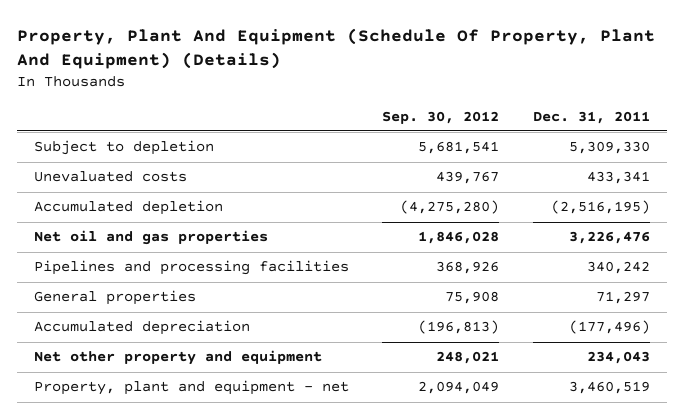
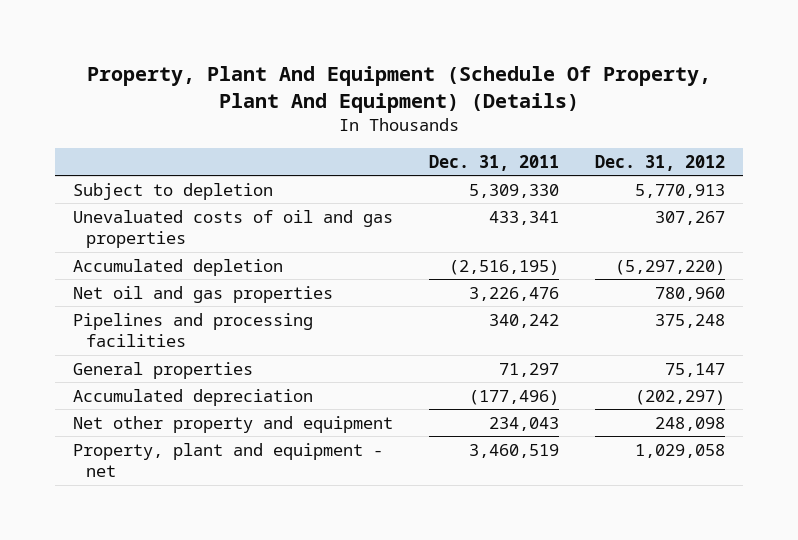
[382,110,500,124] Sep. 30, 2012 -> none
none -> [594,155,725,172] Dec. 31, 2012
[33,171,187,183] Unevaluated costs -> [72,209,393,249] Unevaluated costs of oil and gas properties

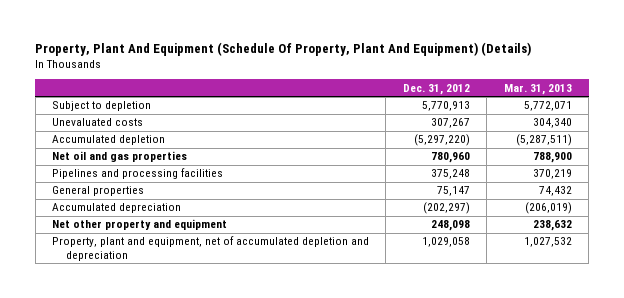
[428,155,559,172] Dec. 31, 2011 -> none
none -> [503,83,572,95] Mar. 31, 2013
[72,209,393,249] Unevaluated costs of oil and gas properties -> [52,118,144,127] Unevaluated costs
[72,442,383,478] Property, plant and equipment - net -> [52,236,370,261] Property, plant and equipment, net of accumulated depletion and depreciation

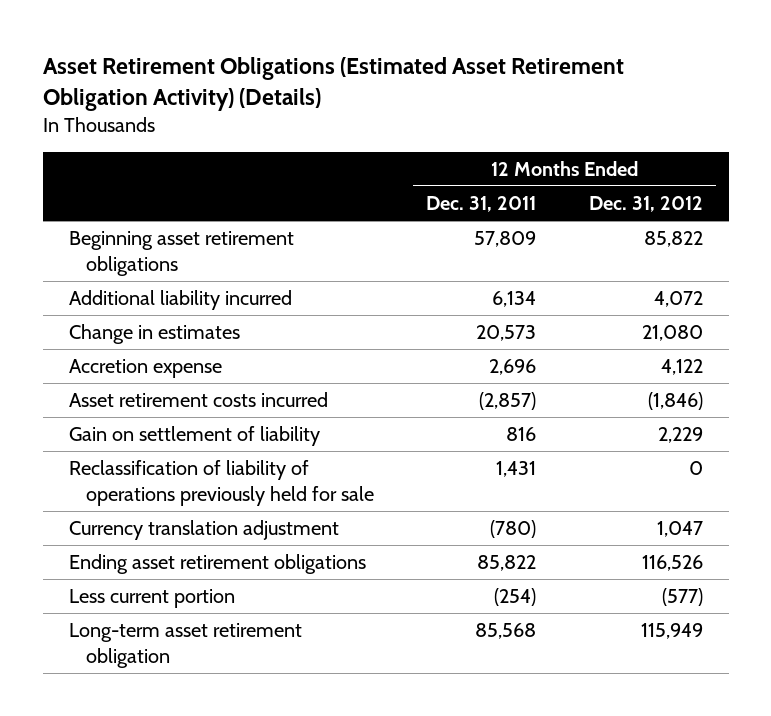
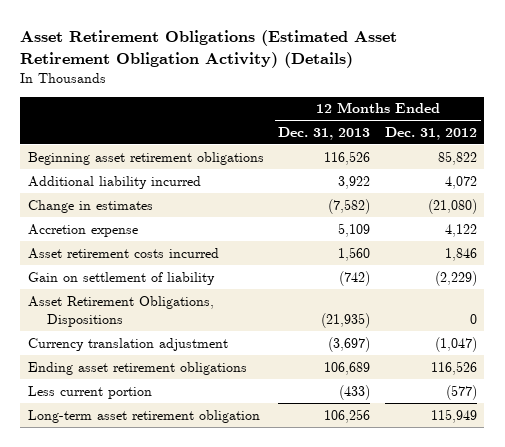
[426,196,537,213] Dec. 31, 2011 -> none
none -> [278,126,371,140] Dec. 31, 2013
[641,325,703,342] 21,080 -> [428,198,478,214] (21,080)
[68,460,375,506] Reclassification of liability of operations previously held for sale -> none
[647,392,703,411] (1,846) -> [445,247,478,261] 1,846
[657,427,703,444] 2,229 -> [435,270,478,286] (2,229)
none -> [27,295,214,327] Asset Retirement Obligations, Dispositions
[656,521,703,538] 1,047 -> [435,336,478,352] (1,047)

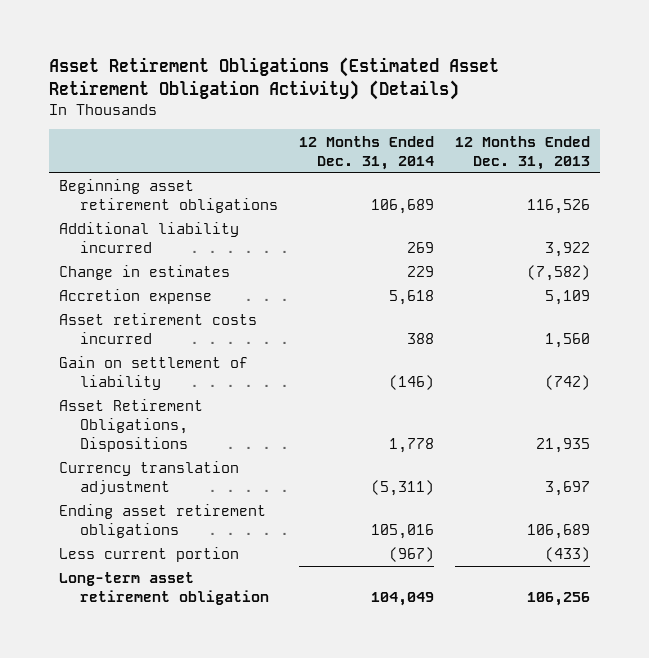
[385,126,478,140] Dec. 31, 2012 -> none
none -> [298,135,434,170] 12 Months Ended Dec. 31, 2014
[321,312,371,328] (21,935) -> [535,438,590,454] 21,935
[328,336,371,352] (3,697) -> [544,481,590,497] 3,697

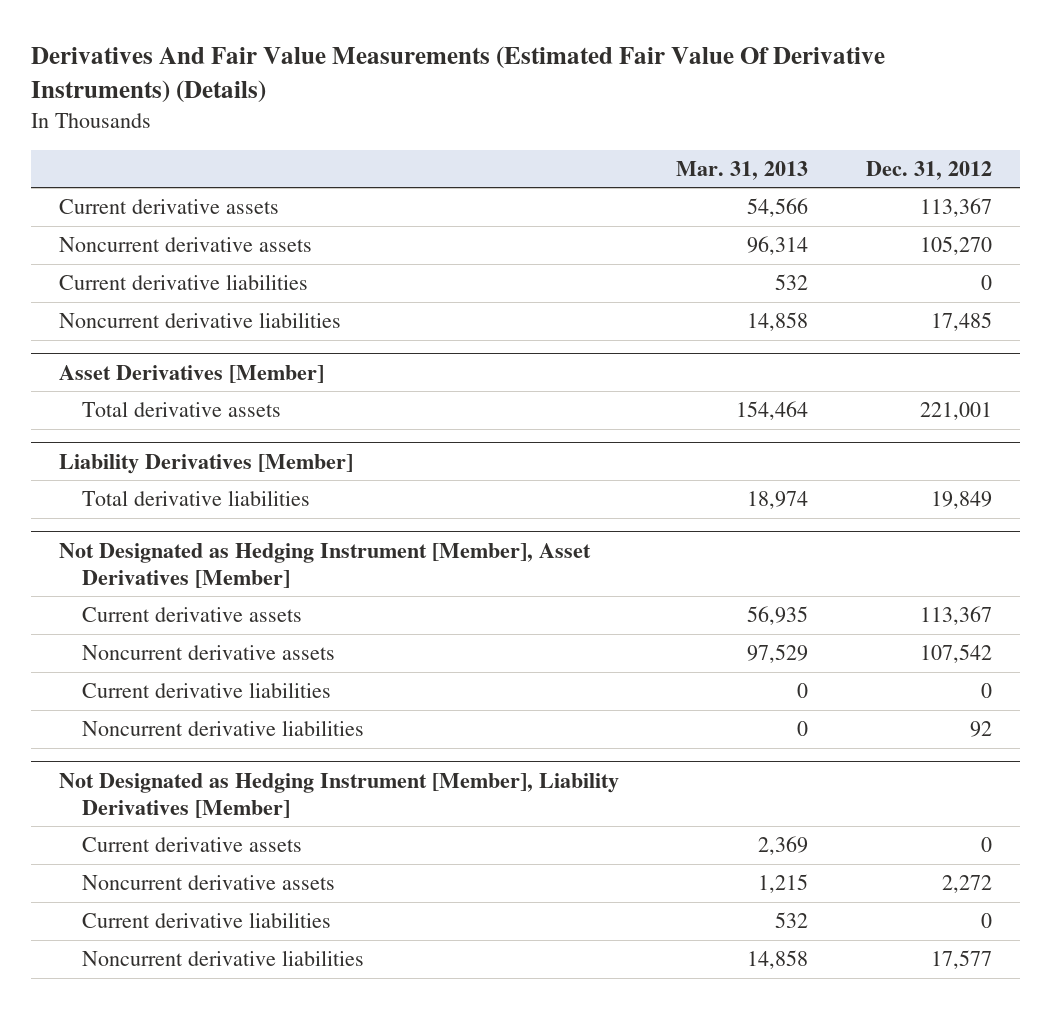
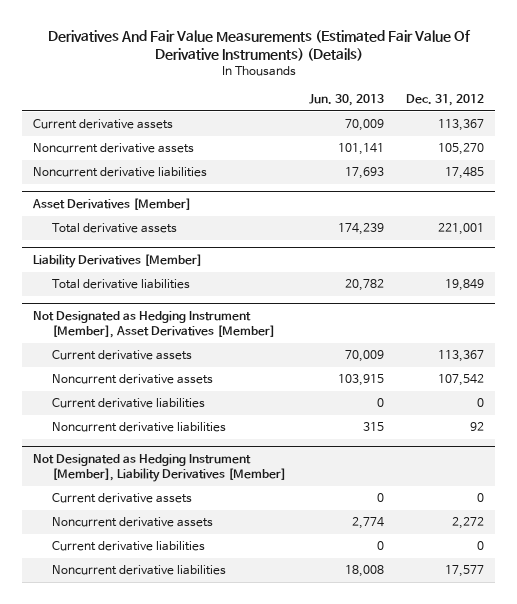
[676,160,809,180] Mar. 31, 2013 -> none
none -> [308,94,384,107] Jun. 30, 2013
[59,273,309,290] Current derivative liabilities -> none

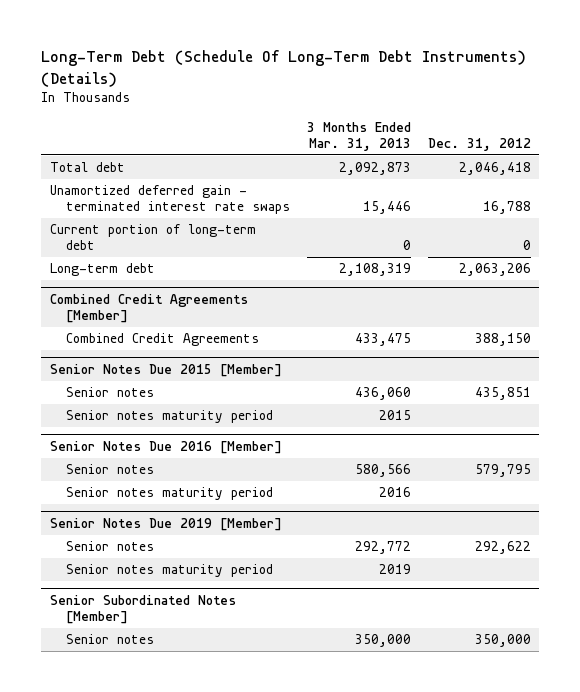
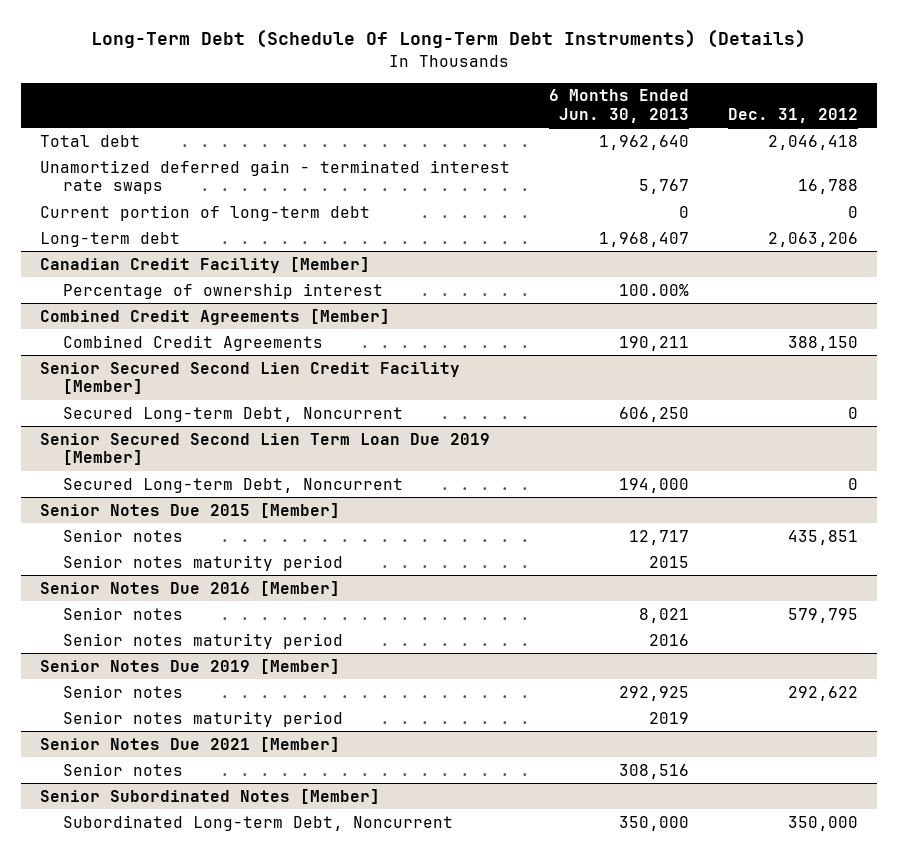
[306,121,411,151] 3 Months Ended Mar. 31, 2013 -> none
none -> [548,89,689,123] 6 Months Ended Jun. 30, 2013
none -> [40,256,371,273] Canadian Credit Facility [Member]
none -> [62,282,383,299] Percentage of ownership interest
none -> [40,361,461,395] Senior Secured Second Lien Credit Facility [Member]
none -> [62,406,403,422] Secured Long-term Debt, Noncurrent
none -> [40,432,491,466] Senior Secured Second Lien Term Loan Due 2019 [Member]
none -> [62,477,403,493] Secured Long-term Debt, Noncurrent
none -> [40,736,341,752] Senior Notes Due 2021 [Member]
none -> [62,762,183,776] Senior notes
[66,634,155,645] Senior notes -> none
none -> [62,814,453,831] Subordinated Long-term Debt, Noncurrent

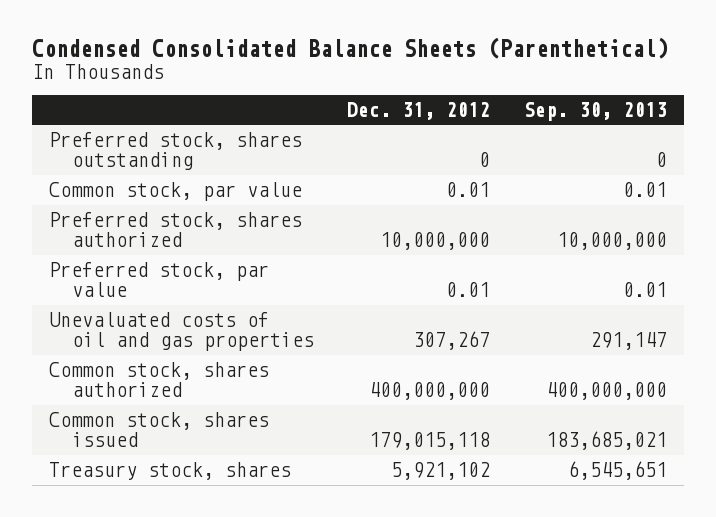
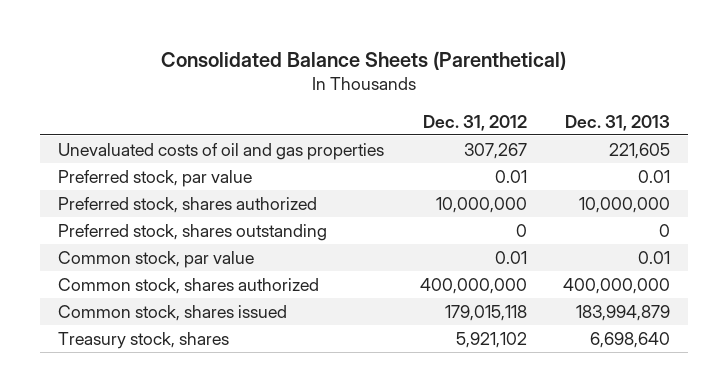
[32,37,669,60] Condensed Consolidated Balance Sheets (Parenthetical) -> [160,50,566,70] Consolidated Balance Sheets (Parenthetical)
[523,101,667,121] Sep. 30, 2013 -> none
none -> [564,114,670,131] Dec. 31, 2013
[48,312,314,352] Unevaluated costs of oil and gas properties -> [57,142,384,160] Unevaluated costs of oil and gas properties
[48,262,269,298] Preferred stock, par value -> [57,169,252,187] Preferred stock, par value
[48,212,302,248] Preferred stock, shares authorized -> [57,196,317,213] Preferred stock, shares authorized

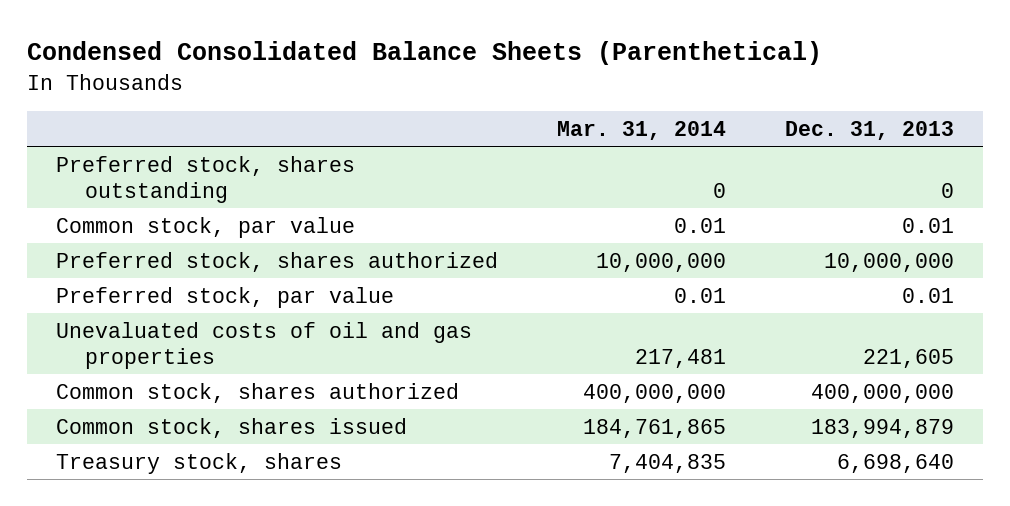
[160,50,566,70] Consolidated Balance Sheets (Parenthetical) -> [26,41,822,66] Condensed Consolidated Balance Sheets (Parenthetical)
[422,114,527,131] Dec. 31, 2012 -> none
none -> [556,120,726,140] Mar. 31, 2014
[57,196,317,213] Preferred stock, shares authorized -> [55,251,498,272] Preferred stock, shares authorized
[57,169,252,187] Preferred stock, par value -> [55,286,394,308] Preferred stock, par value
[57,142,384,160] Unevaluated costs of oil and gas properties -> [55,321,472,369] Unevaluated costs of oil and gas properties

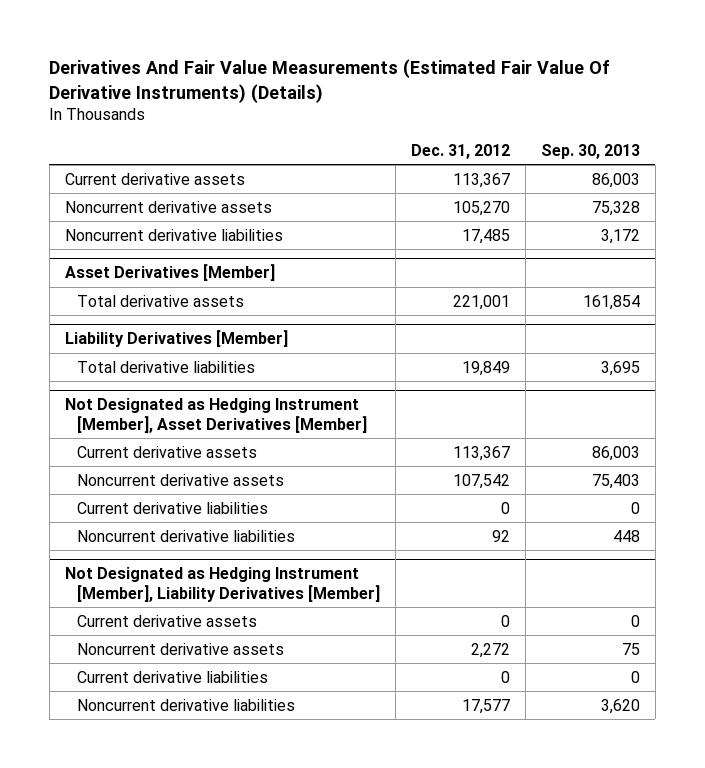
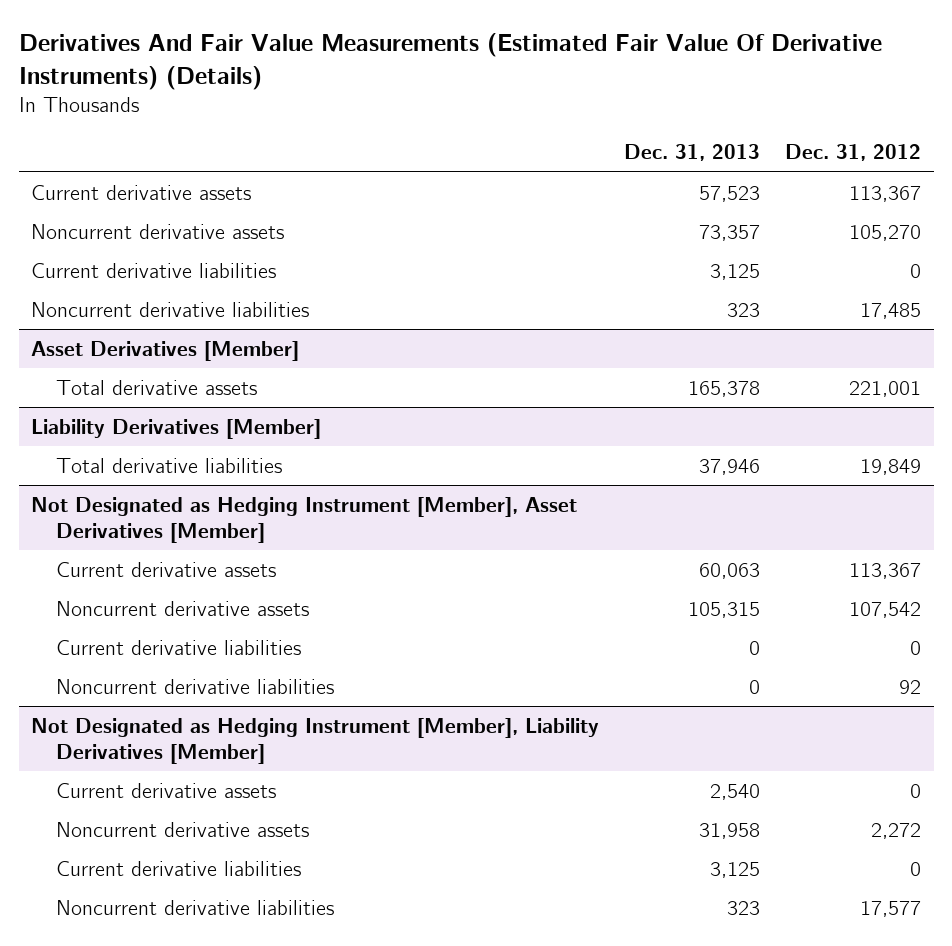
[540,143,640,159] Sep. 30, 2013 -> none
none -> [624,144,761,162] Dec. 31, 2013
none -> [31,262,277,278] Current derivative liabilities

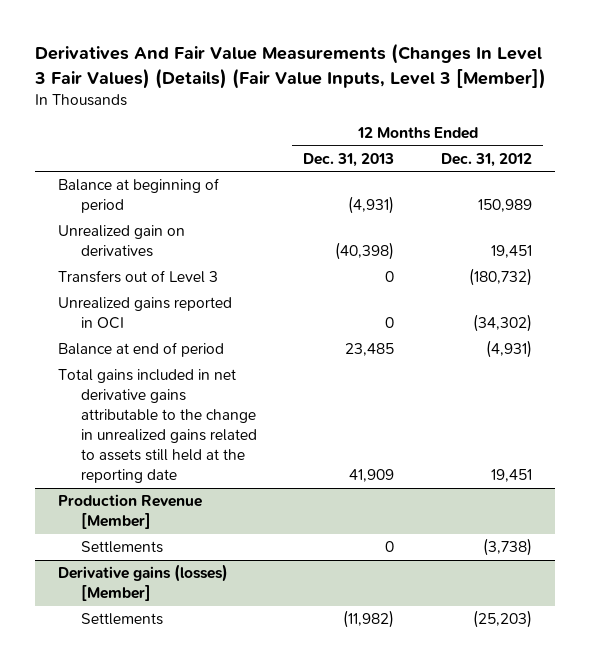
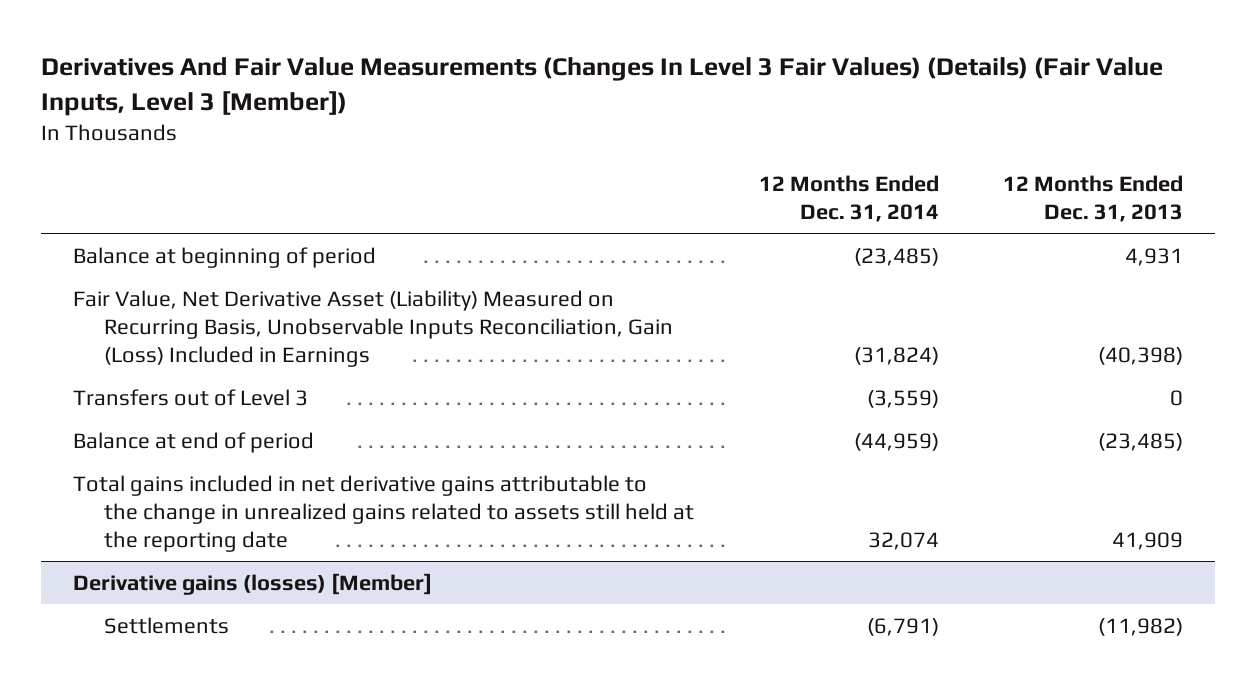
[440,152,532,167] Dec. 31, 2012 -> none
none -> [758,174,939,222] 12 Months Ended Dec. 31, 2014
[348,196,395,215] (4,931) -> [1124,247,1183,266] 4,931
[58,225,186,258] Unrealized gain on derivatives -> [72,289,674,367] Fair Value, Net Derivative Asset (Liability) Measured on Recurring Basis, Unobservable Inputs Reconciliation, Gain (Loss) Included in Earnings
[58,297,233,330] Unrealized gains reported in OCI -> none
[345,343,395,357] 23,485 -> [1097,432,1183,451] (23,485)
[58,494,203,530] Production Revenue [Member] -> none
[80,541,163,554] Settlements -> none

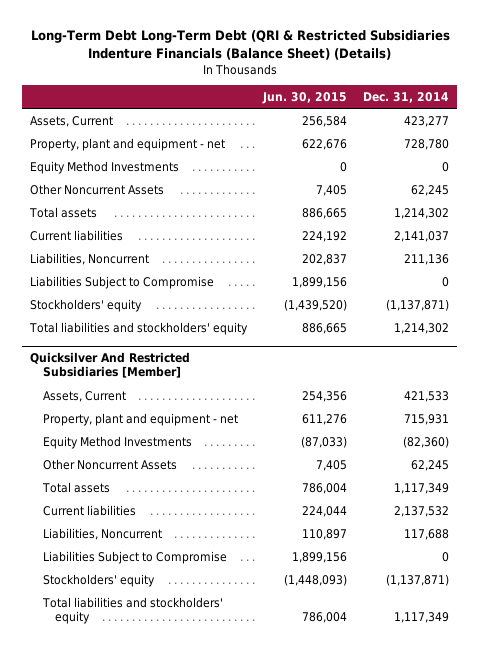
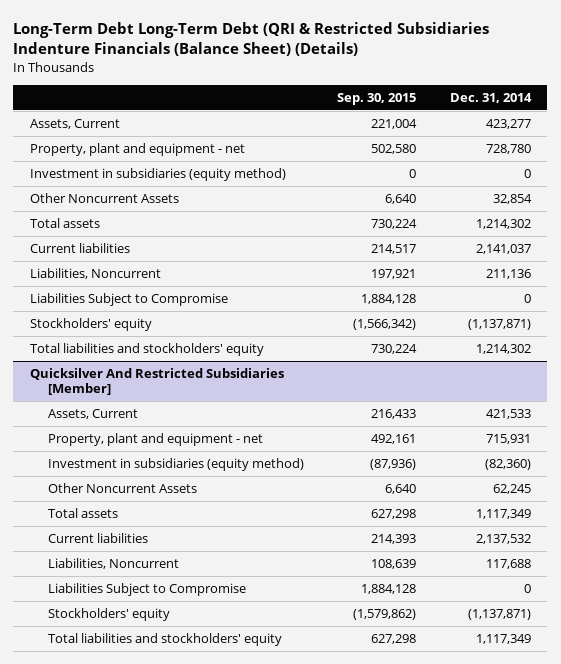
[262,91,348,104] Jun. 30, 2015 -> none
none -> [337,92,417,105] Sep. 30, 2015
[30,160,180,174] Equity Method Investments -> [29,168,286,182] Investment in subsidiaries (equity method)
[411,184,450,196] 62,245 -> [492,194,532,205] 32,854
[42,435,192,449] Equity Method Investments -> [47,458,304,472] Investment in subsidiaries (equity method)

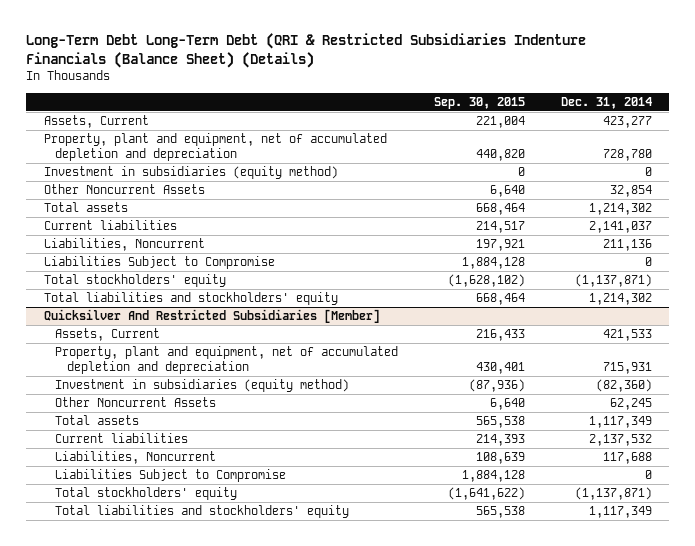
[29,143,245,157] Property, plant and equipment - net -> [43,133,387,162] Property, plant and equipment, net of accumulated depletion and depreciation
[371,144,417,155] 502,580 -> [475,149,525,162] 440,820
[371,219,418,230] 730,224 -> [475,203,525,216] 668,464
[29,318,152,332] Stockholders' equity -> [43,274,226,288] Total stockholders' equity
[353,319,417,331] (1,566,342) -> [447,274,525,288] (1,628,102)
[371,344,418,355] 730,224 -> [475,293,525,306] 668,464
[47,433,263,447] Property, plant and equipment - net -> [55,346,399,375] Property, plant and equipment, net of accumulated depletion and depreciation
[371,434,417,445] 492,161 -> [475,362,525,375] 430,401
[371,509,417,520] 627,298 -> [475,416,525,429] 565,538
[47,608,170,622] Stockholders' equity -> [55,487,238,501] Total stockholders' equity
[353,609,417,621] (1,579,862) -> [447,487,525,501] (1,641,622)
[371,634,417,645] 627,298 -> [475,506,525,519] 565,538

